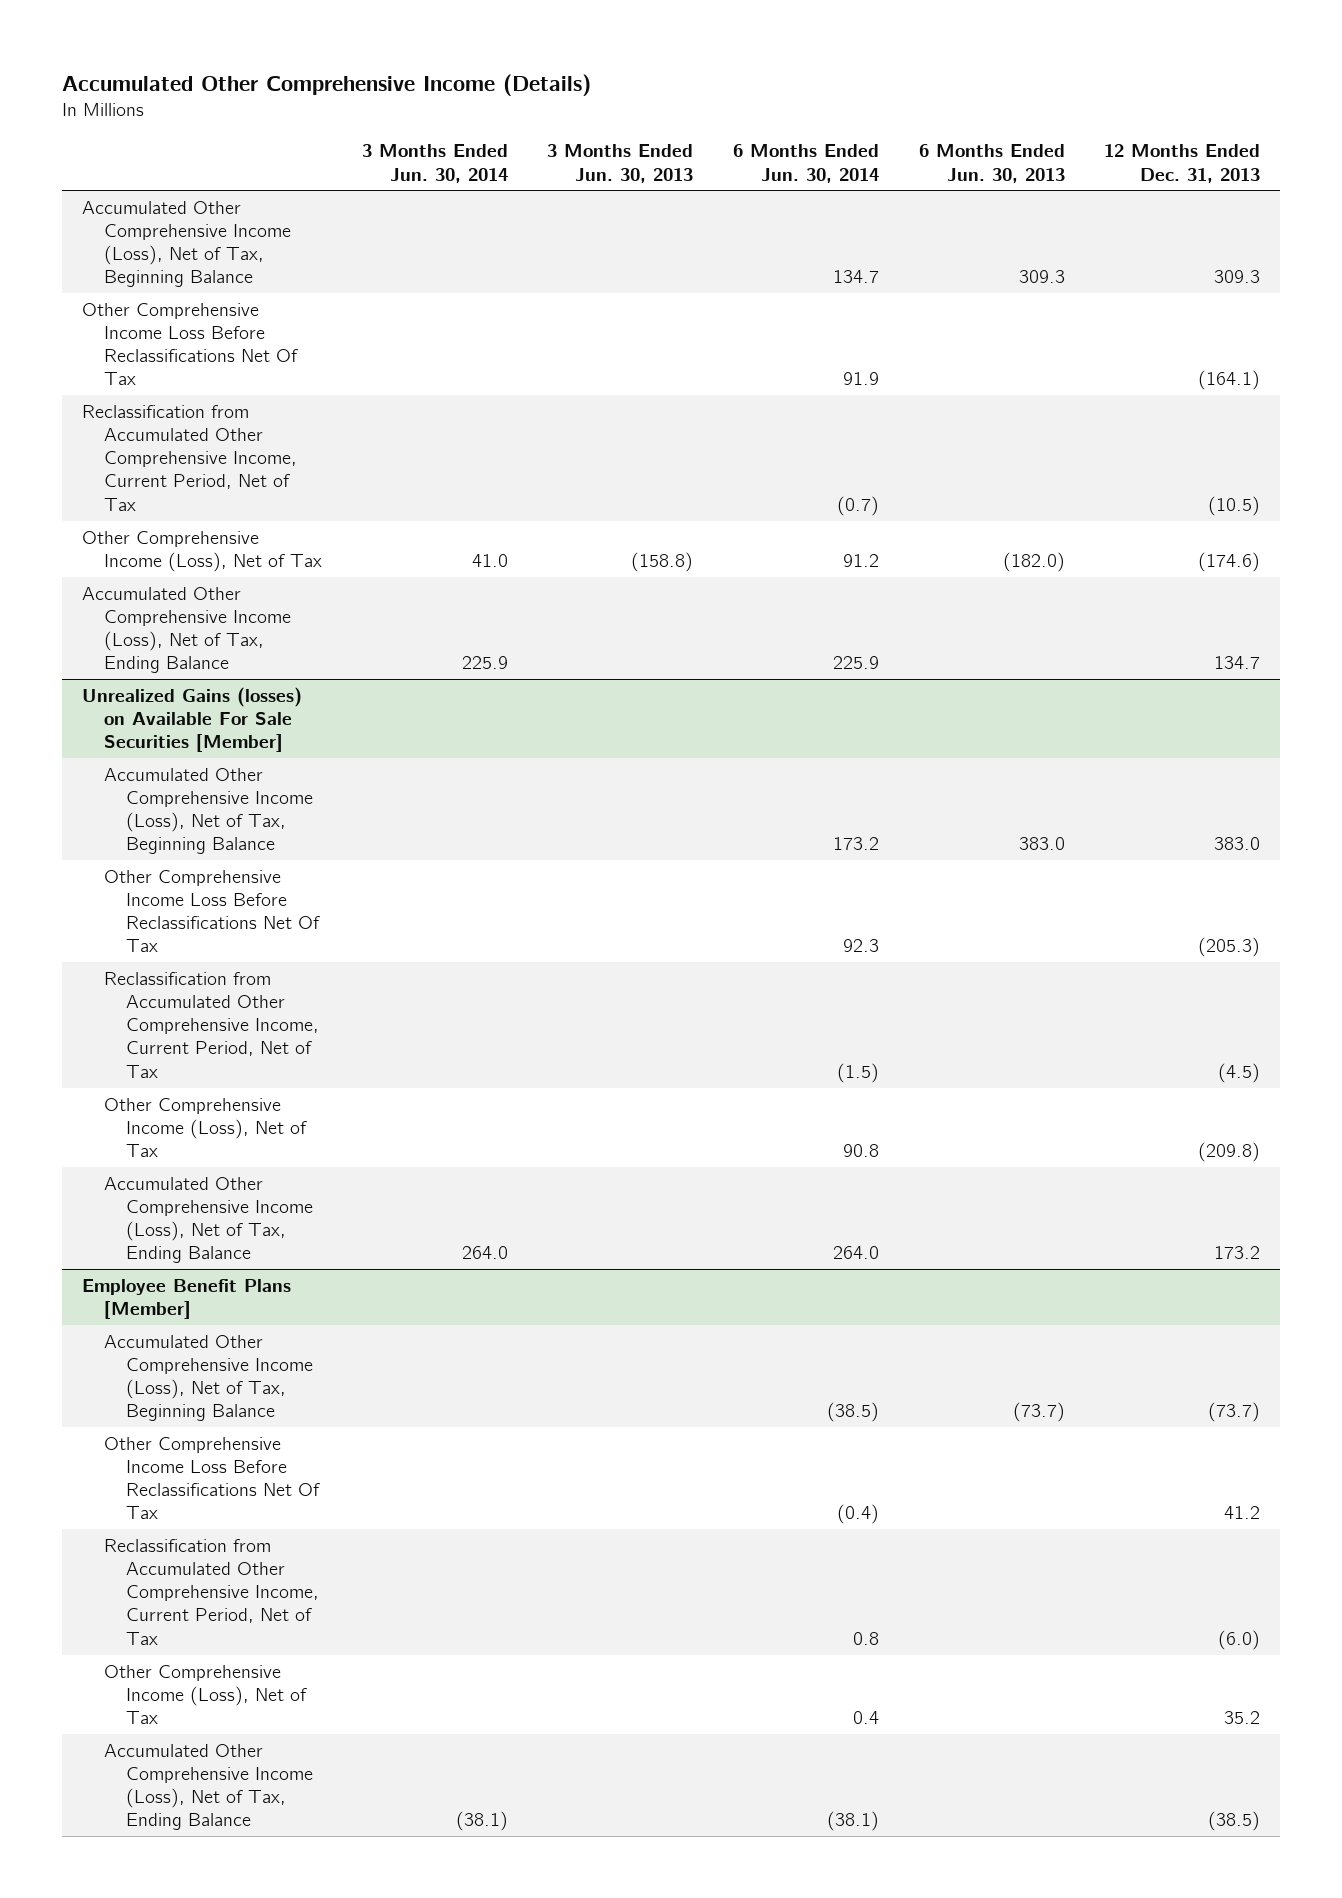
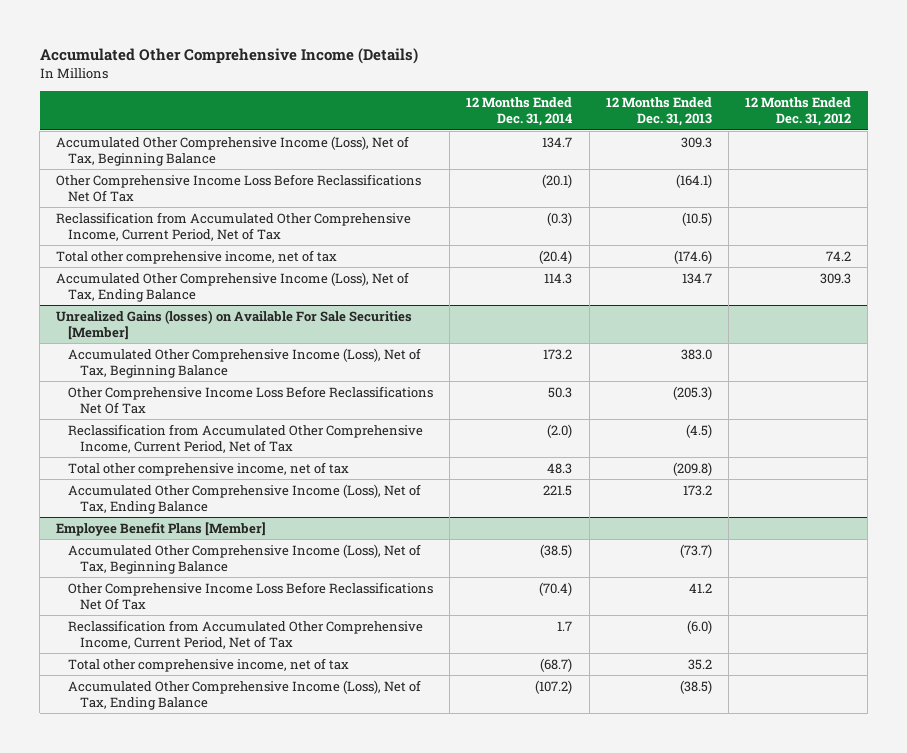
[361,144,508,183] 3 Months Ended Jun. 30, 2014 -> none
[547,144,694,183] 3 Months Ended Jun. 30, 2013 -> none
[733,144,880,183] 6 Months Ended Jun. 30, 2014 -> none
[918,144,1065,183] 6 Months Ended Jun. 30, 2013 -> none
none -> [466,97,573,127] 12 Months Ended Dec. 31, 2014
none -> [745,97,852,127] 12 Months Ended Dec. 31, 2012
[82,530,323,572] Other Comprehensive Income (Loss), Net of Tax -> [56,249,338,264] Total other comprehensive income, net of tax
[104,1097,308,1158] Other Comprehensive Income (Loss), Net of Tax -> [67,461,349,476] Total other comprehensive income, net of tax
[104,1664,308,1725] Other Comprehensive Income (Loss), Net of Tax -> [67,657,349,672] Total other comprehensive income, net of tax

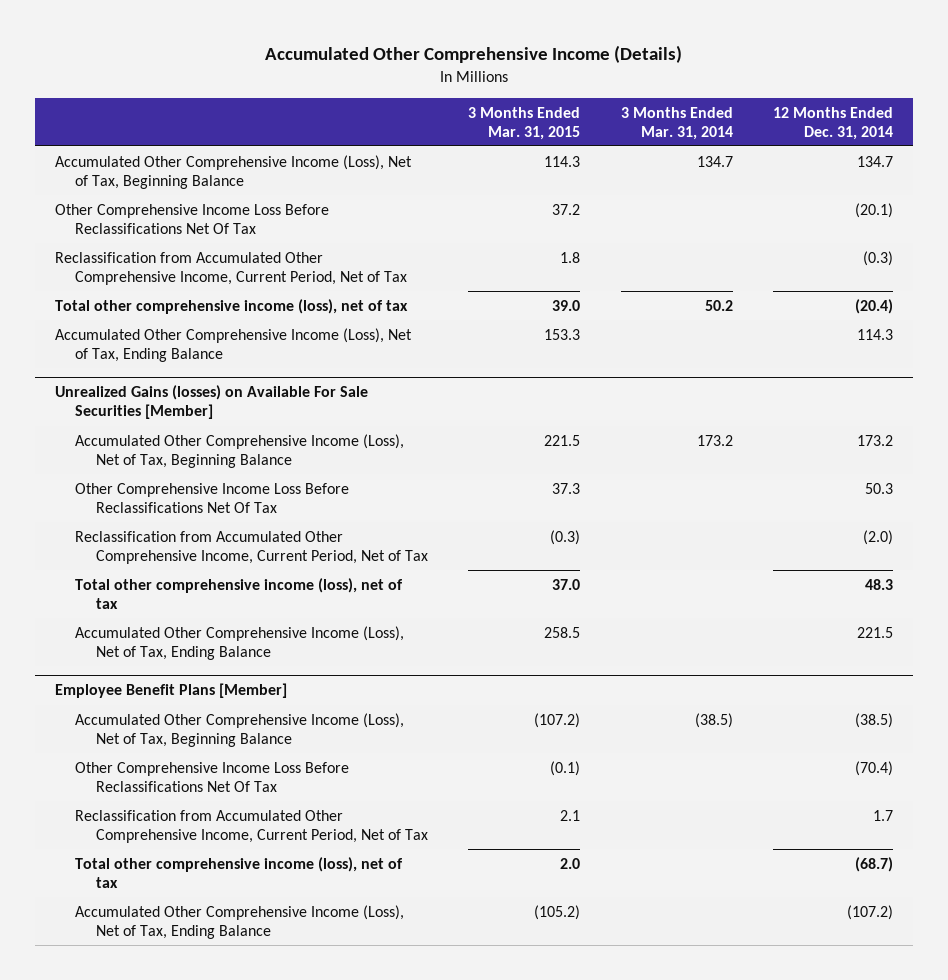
[605,97,712,127] 12 Months Ended Dec. 31, 2013 -> none
[745,97,852,127] 12 Months Ended Dec. 31, 2012 -> none
none -> [468,106,581,140] 3 Months Ended Mar. 31, 2015
none -> [620,106,733,140] 3 Months Ended Mar. 31, 2014
[56,249,338,264] Total other comprehensive income, net of tax -> [55,298,409,314] Total other comprehensive income (loss), net of tax
[67,461,349,476] Total other comprehensive income, net of tax -> [75,577,404,609] Total other comprehensive income (loss), net of tax
[67,657,349,672] Total other comprehensive income, net of tax -> [75,856,404,888] Total other comprehensive income (loss), net of tax

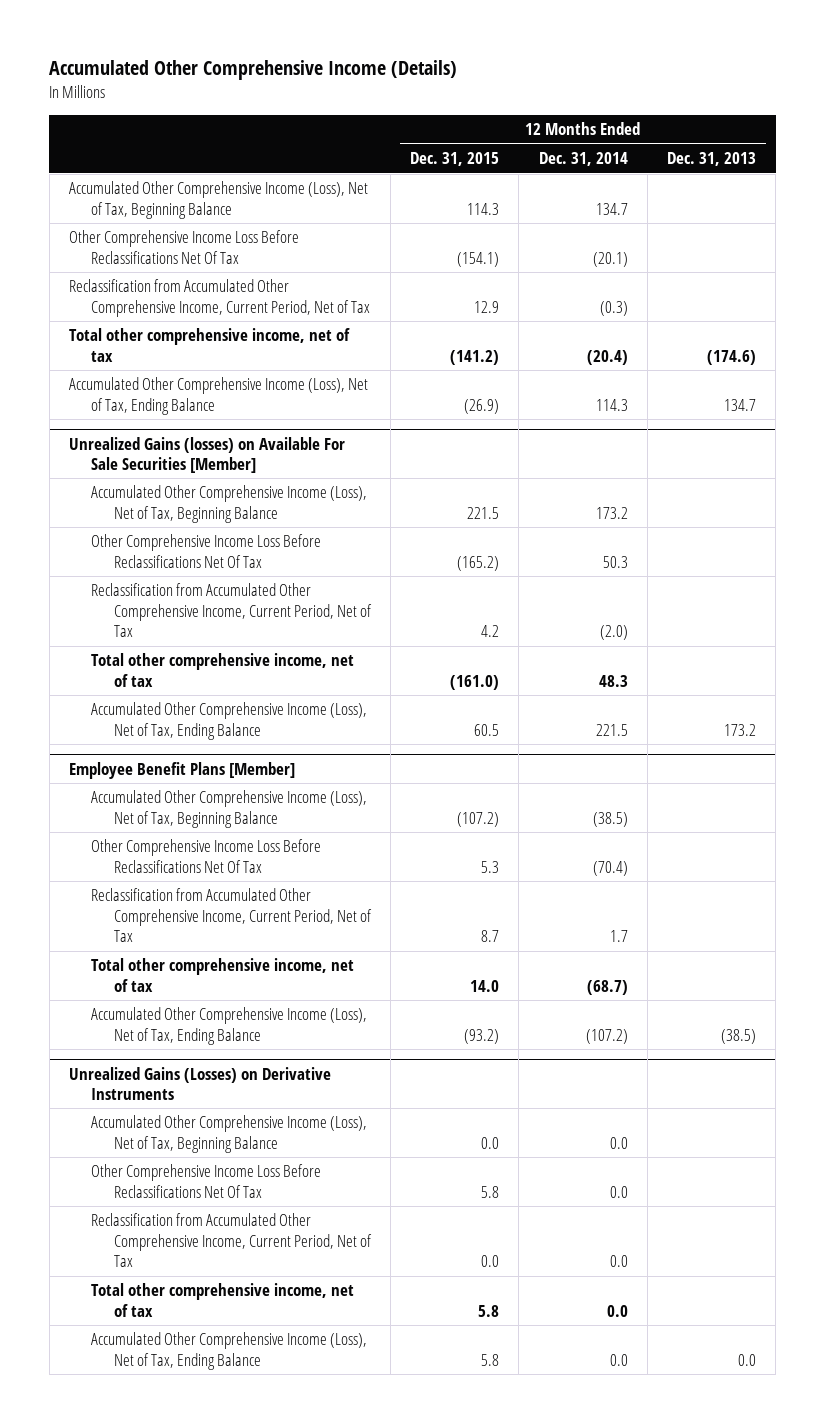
[468,106,581,140] 3 Months Ended Mar. 31, 2015 -> none
[620,106,733,140] 3 Months Ended Mar. 31, 2014 -> none
none -> [410,152,500,167] Dec. 31, 2015
none -> [667,152,757,167] Dec. 31, 2013
[55,298,409,314] Total other comprehensive income (loss), net of tax -> [68,328,350,362] Total other comprehensive income, net of tax
[75,577,404,609] Total other comprehensive income (loss), net of tax -> [91,653,355,687] Total other comprehensive income, net of tax
[75,856,404,888] Total other comprehensive income (loss), net of tax -> [91,958,355,992] Total other comprehensive income, net of tax
none -> [68,1066,331,1100] Unrealized Gains (Losses) on Derivative Instruments
none -> [91,1115,368,1153] Accumulated Other Comprehensive Income (Loss), Net of Tax, Beginning Balance
none -> [91,1164,322,1198] Other Comprehensive Income Loss Before Reclassifications Net Of Tax
none -> [91,1213,372,1267] Reclassification from Accumulated Other Comprehensive Income, Current Period, Net of Tax
none -> [91,1283,355,1317] Total other comprehensive income, net of tax
none -> [91,1332,368,1370] Accumulated Other Comprehensive Income (Loss), Net of Tax, Ending Balance

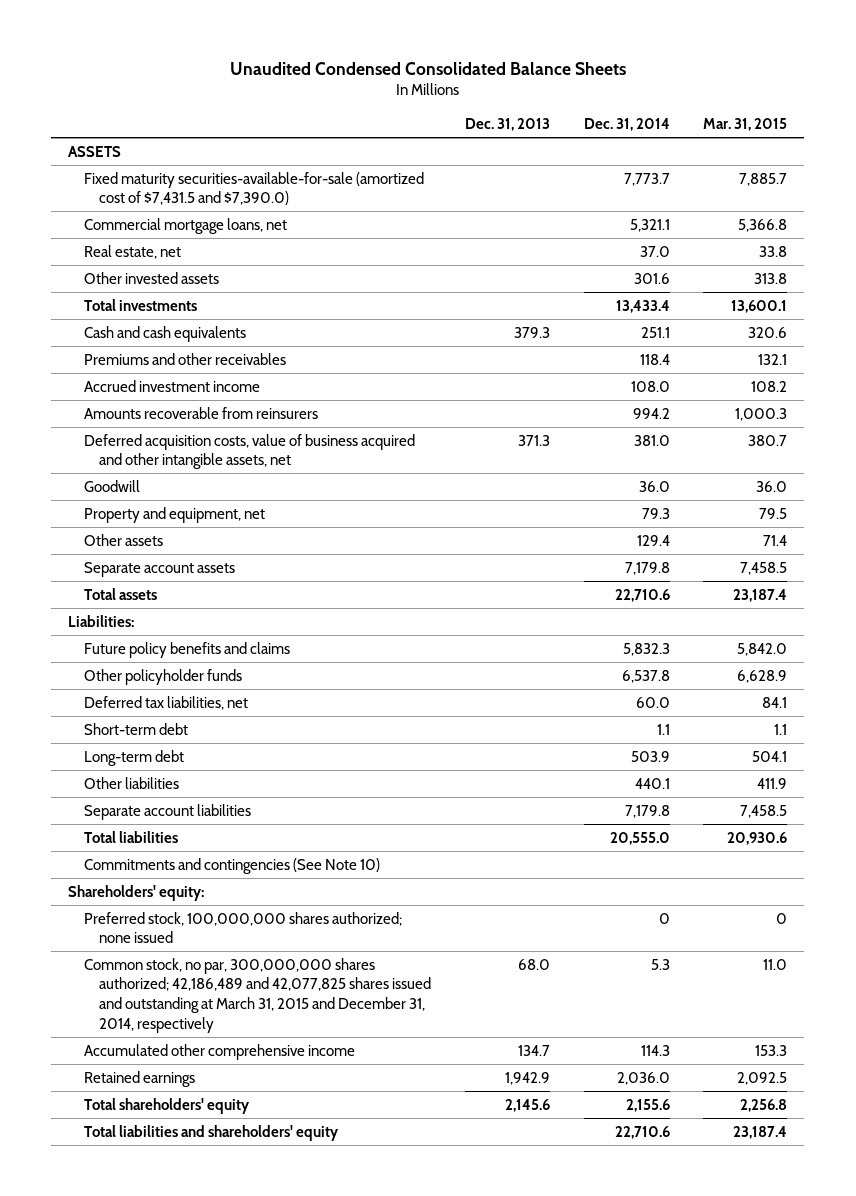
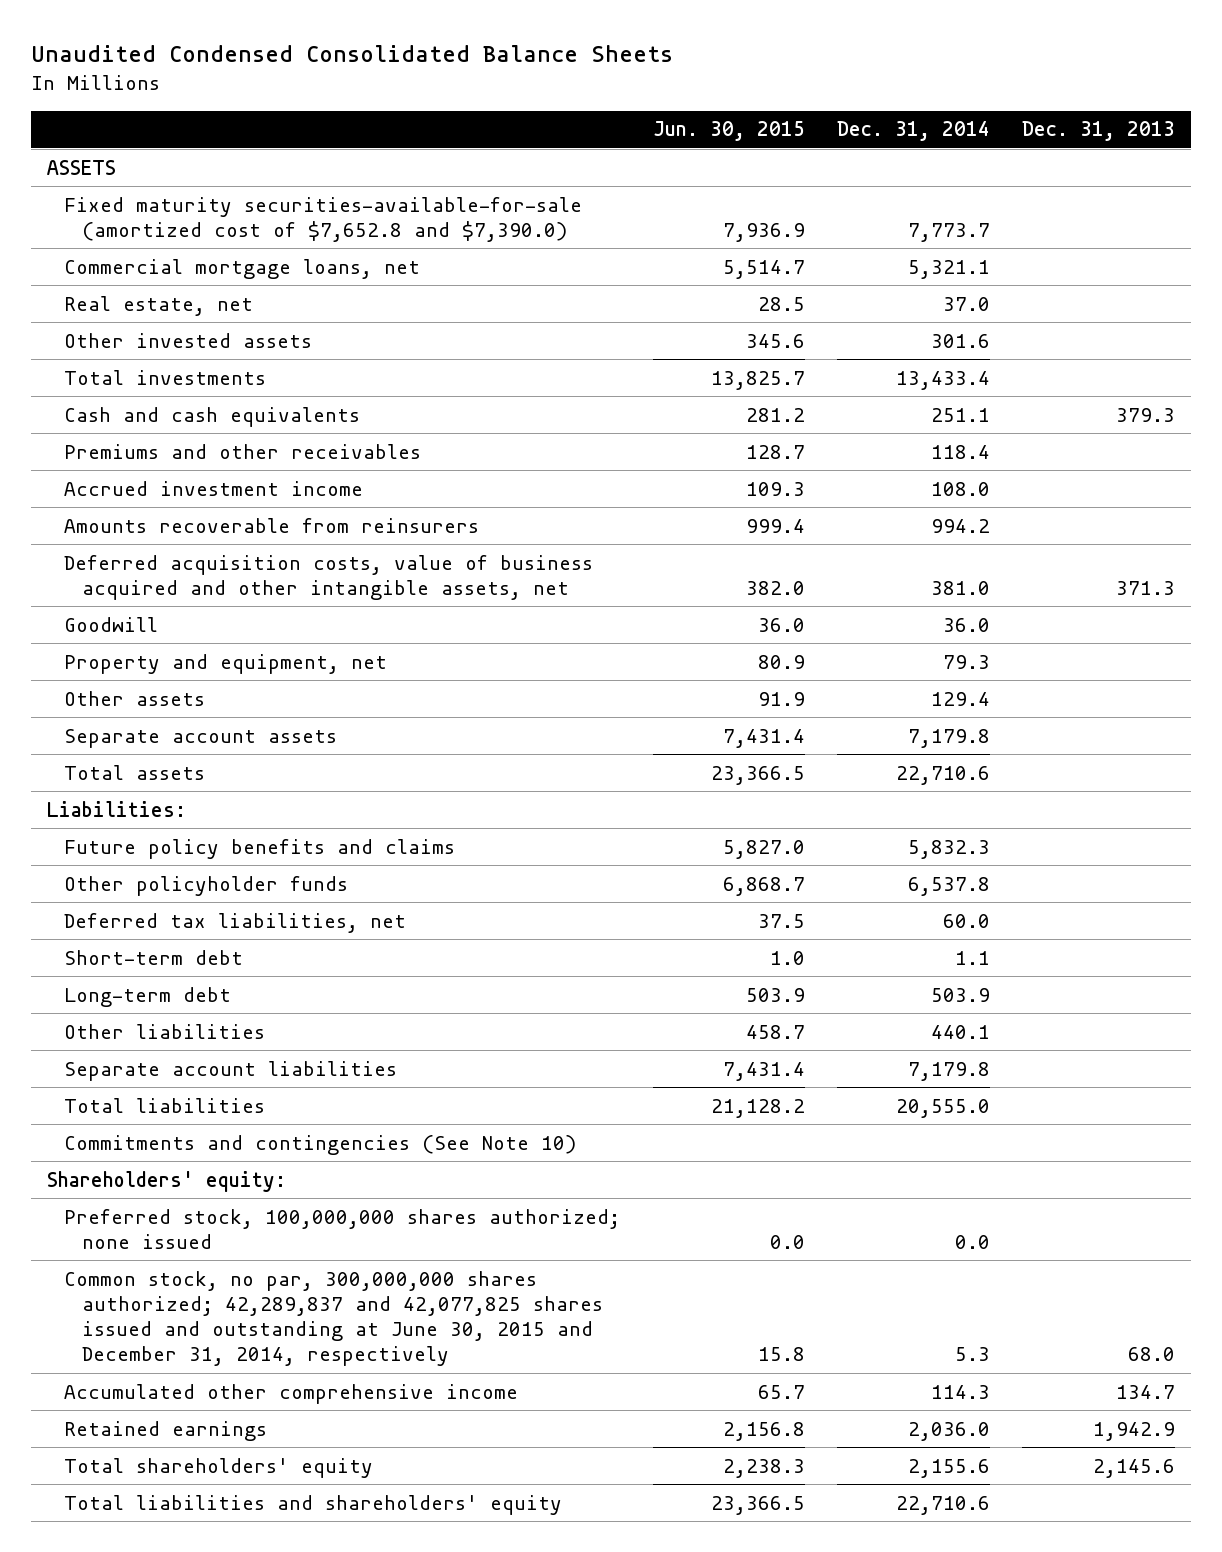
[703,118,788,132] Mar. 31, 2015 -> none
none -> [652,121,805,142] Jun. 30, 2015
[83,171,424,206] Fixed maturity securities-available-for-sale (amortized cost of $7,431.5 and $7,390.0) -> [64,196,583,242] Fixed maturity securities-available-for-sale (amortized cost of $7,652.8 and $7,390.0)
[658,912,670,924] 0 -> [955,1234,991,1249] 0.0
[83,957,432,1033] Common stock, no par, 300,000,000 shares authorized; 42,186,489 and 42,077,825 shares issued and outstanding at March 31, 2015 and December 31, 2014, respectively -> [64,1270,604,1367] Common stock, no par, 300,000,000 shares authorized; 42,289,837 and 42,077,825 shares issued and outstanding at June 30, 2015 and December 31, 2014, respectively

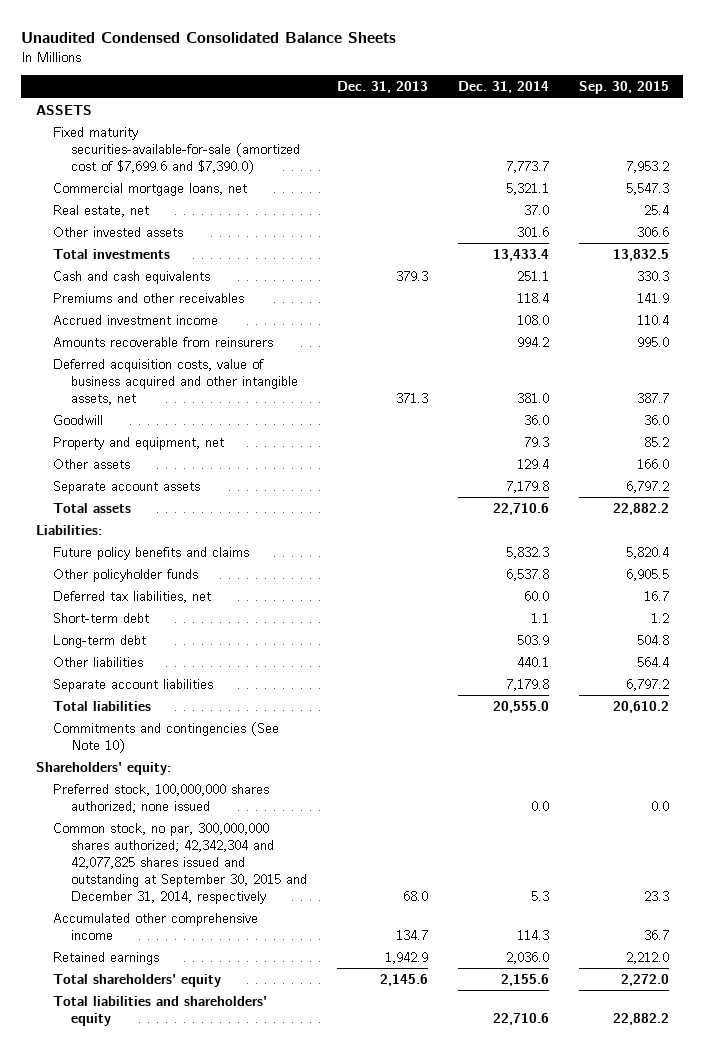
[652,121,805,142] Jun. 30, 2015 -> none
none -> [578,81,669,95] Sep. 30, 2015
[64,196,583,242] Fixed maturity securities-available-for-sale (amortized cost of $7,652.8 and $7,390.0) -> [53,126,300,174] Fixed maturity securities-available-for-sale (amortized cost of $7,699.6 and $7,390.0)
[64,1270,604,1367] Common stock, no par, 300,000,000 shares authorized; 42,289,837 and 42,077,825 shares issued and outstanding at June 30, 2015 and December 31, 2014, respectively -> [53,822,307,904] Common stock, no par, 300,000,000 shares authorized; 42,342,304 and 42,077,825 shares issued and outstanding at September 30, 2015 and December 31, 2014, respectively

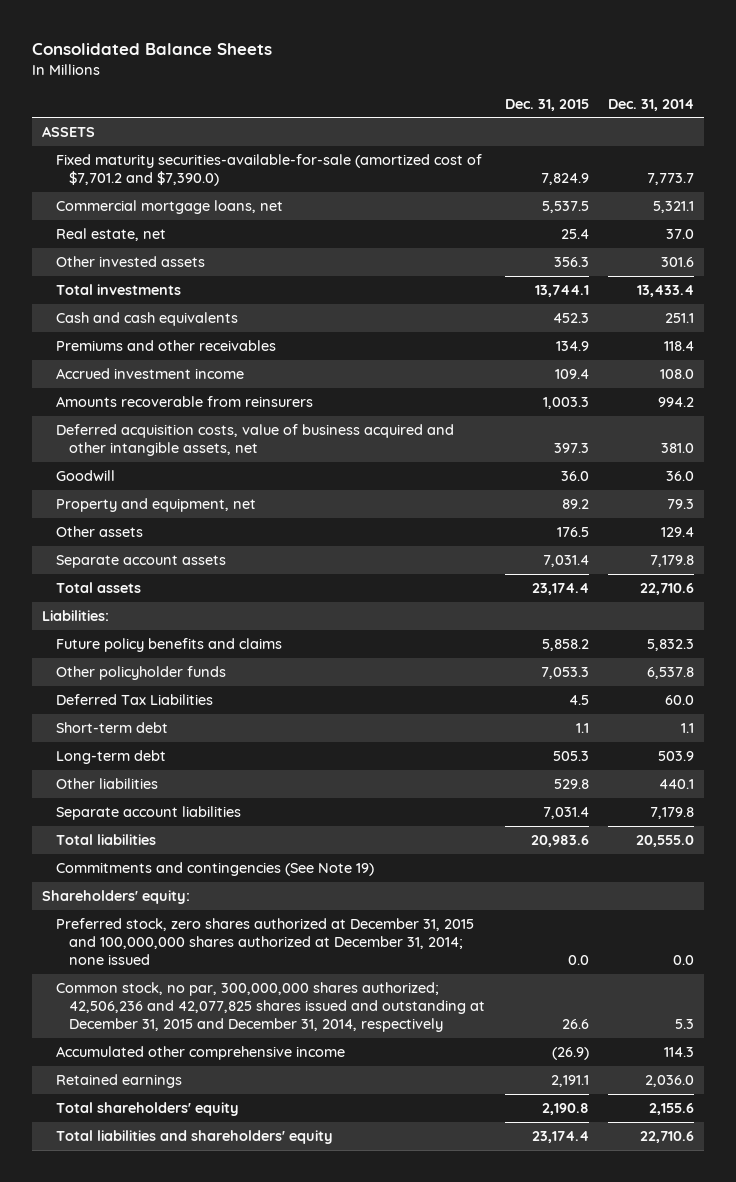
[21,31,397,43] Unaudited Condensed Consolidated Balance Sheets -> [32,42,273,55] Consolidated Balance Sheets
[336,81,428,94] Dec. 31, 2013 -> none
[578,81,669,95] Sep. 30, 2015 -> none
none -> [504,98,589,111] Dec. 31, 2015
[53,126,300,174] Fixed maturity securities-available-for-sale (amortized cost of $7,699.6 and $7,390.0) -> [55,154,482,187] Fixed maturity securities-available-for-sale (amortized cost of $7,701.2 and $7,390.0)
[53,590,212,603] Deferred tax liabilities, net -> [55,694,213,706] Deferred Tax Liabilities
[53,721,280,753] Commitments and contingencies (See Note 10) -> [55,862,374,877] Commitments and contingencies (See Note 19)
[53,783,270,813] Preferred stock, 100,000,000 shares authorized; none issued -> [55,918,474,966] Preferred stock, zero shares authorized at December 31, 2015 and 100,000,000 shares authorized at December 31, 2014; none issued
[53,822,307,904] Common stock, no par, 300,000,000 shares authorized; 42,342,304 and 42,077,825 shares issued and outstanding at September 30, 2015 and December 31, 2014, respectively -> [55,982,486,1033] Common stock, no par, 300,000,000 shares authorized; 42,506,236 and 42,077,825 shares issued and outstanding at December 31, 2015 and December 31, 2014, respectively

